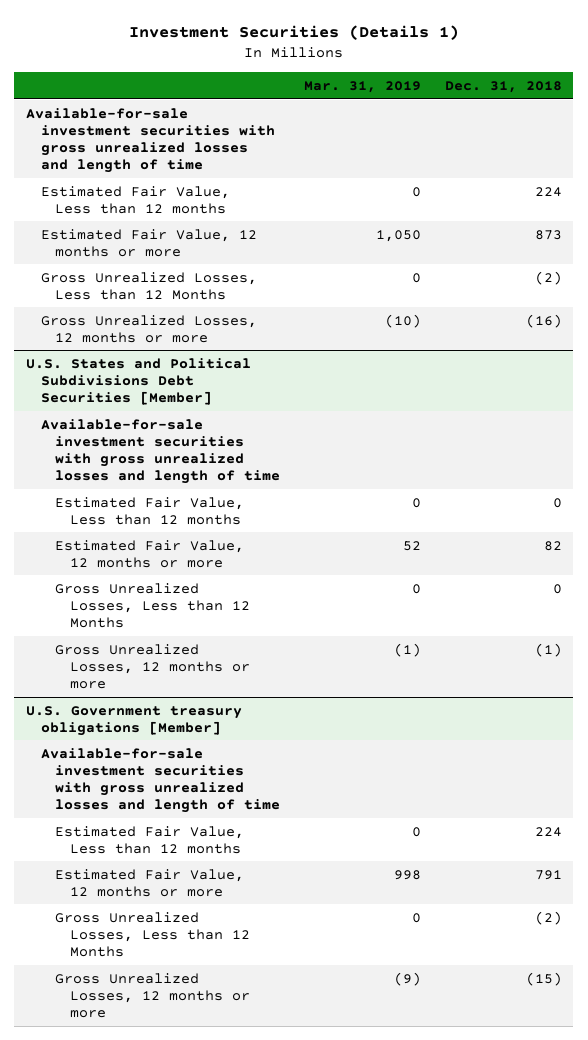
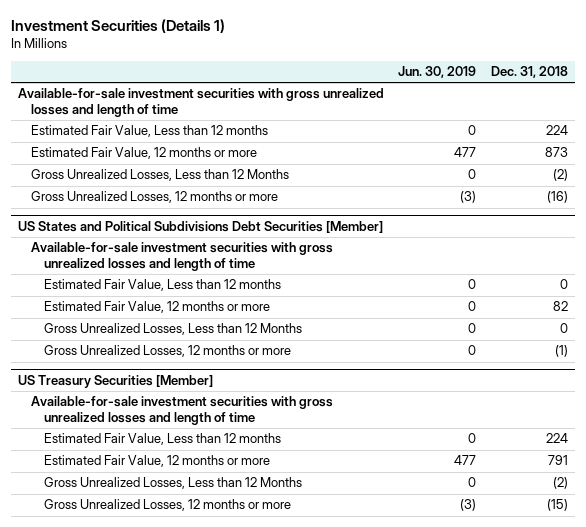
[304,80,422,93] Mar. 31, 2019 -> none
none -> [398,66,477,79] Jun. 30, 2019
[26,357,252,405] U.S. States and Political Subdivisions Debt Securities [Member] -> [17,221,383,234] US States and Political Subdivisions Debt Securities [Member]
[26,705,243,736] U.S. Government treasury obligations [Member] -> [17,375,213,389] US Treasury Securities [Member]

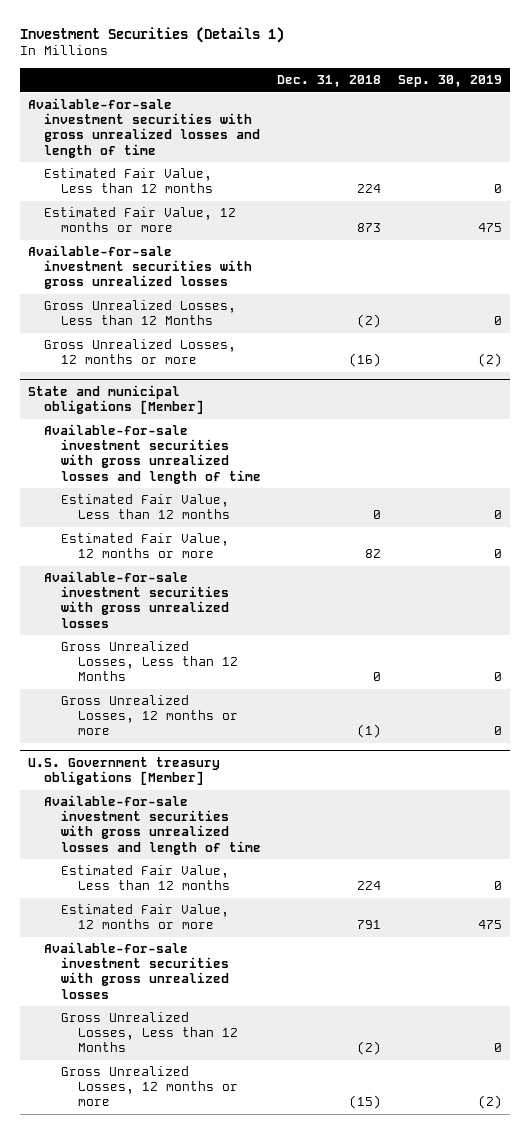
[398,66,477,79] Jun. 30, 2019 -> none
none -> [397,74,502,87] Sep. 30, 2019
none -> [27,245,253,290] Available-for-sale investment securities with gross unrealized losses
[17,221,383,234] US States and Political Subdivisions Debt Securities [Member] -> [27,384,205,414] State and municipal obligations [Member]
none -> [44,571,230,628] Available-for-sale investment securities with gross unrealized losses
[17,375,213,389] US Treasury Securities [Member] -> [27,756,220,785] U.S. Government treasury obligations [Member]
none -> [44,942,230,999] Available-for-sale investment securities with gross unrealized losses

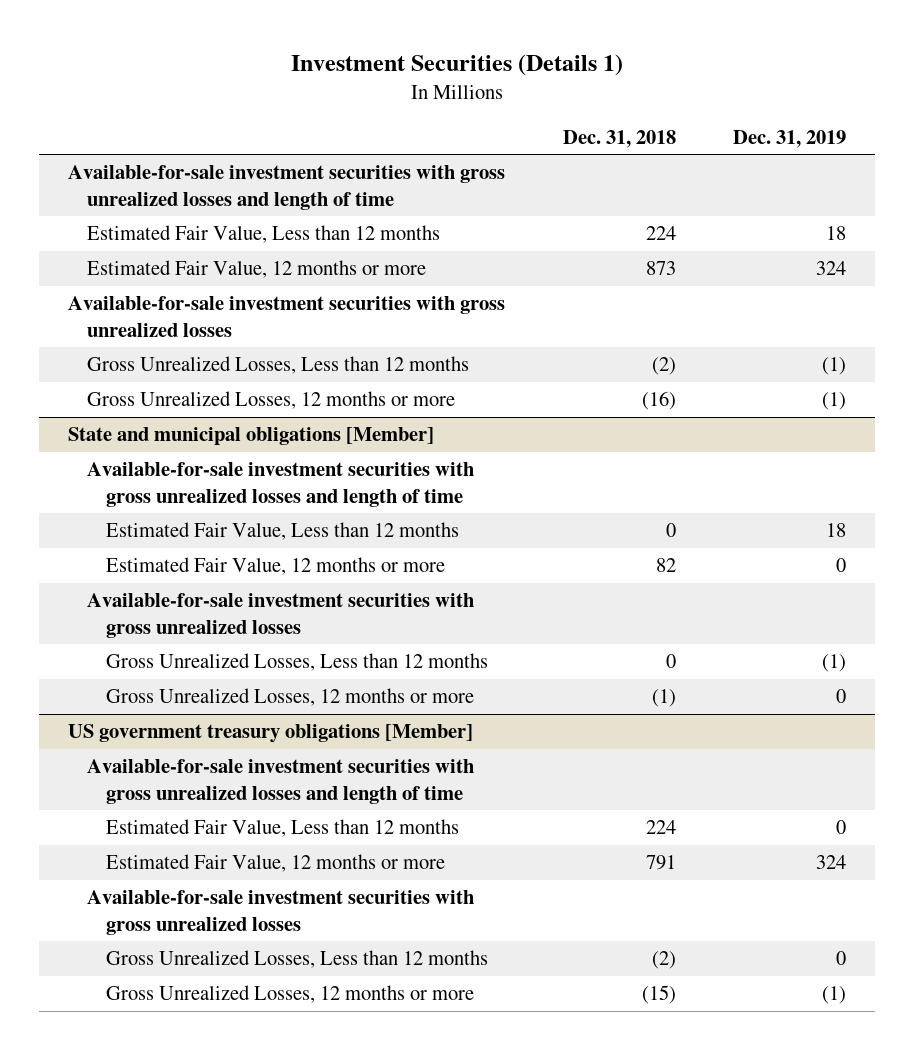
[397,74,502,87] Sep. 30, 2019 -> none
none -> [733,129,847,148] Dec. 31, 2019
[44,300,237,326] Gross Unrealized Losses, Less than 12 Months -> [86,356,469,375] Gross Unrealized Losses, Less than 12 months
[61,641,239,682] Gross Unrealized Losses, Less than 12 Months -> [105,653,488,672] Gross Unrealized Losses, Less than 12 months
[27,756,220,785] U.S. Government treasury obligations [Member] -> [67,724,473,744] US government treasury obligations [Member]
[61,1012,239,1053] Gross Unrealized Losses, Less than 12 Months -> [105,950,488,969] Gross Unrealized Losses, Less than 12 months

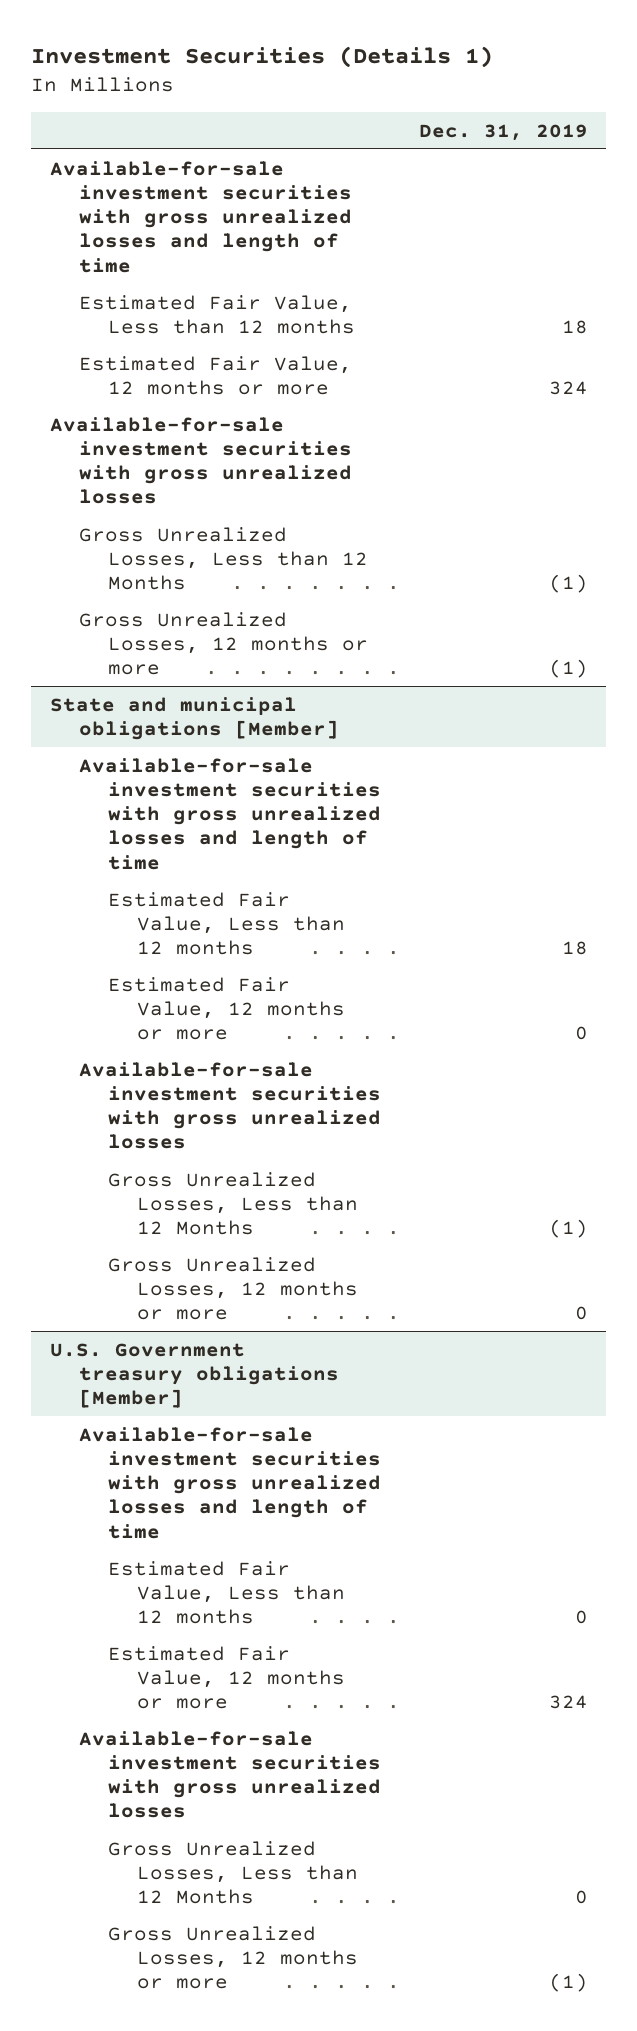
[562,129,676,148] Dec. 31, 2018 -> none
[86,356,469,375] Gross Unrealized Losses, Less than 12 months -> [78,526,369,591] Gross Unrealized Losses, Less than 12 Months
[105,653,488,672] Gross Unrealized Losses, Less than 12 months -> [108,1171,359,1236] Gross Unrealized Losses, Less than 12 Months
[67,724,473,744] US government treasury obligations [Member] -> [49,1342,339,1409] U.S. Government treasury obligations [Member]
[105,950,488,969] Gross Unrealized Losses, Less than 12 months -> [108,1840,359,1905] Gross Unrealized Losses, Less than 12 Months

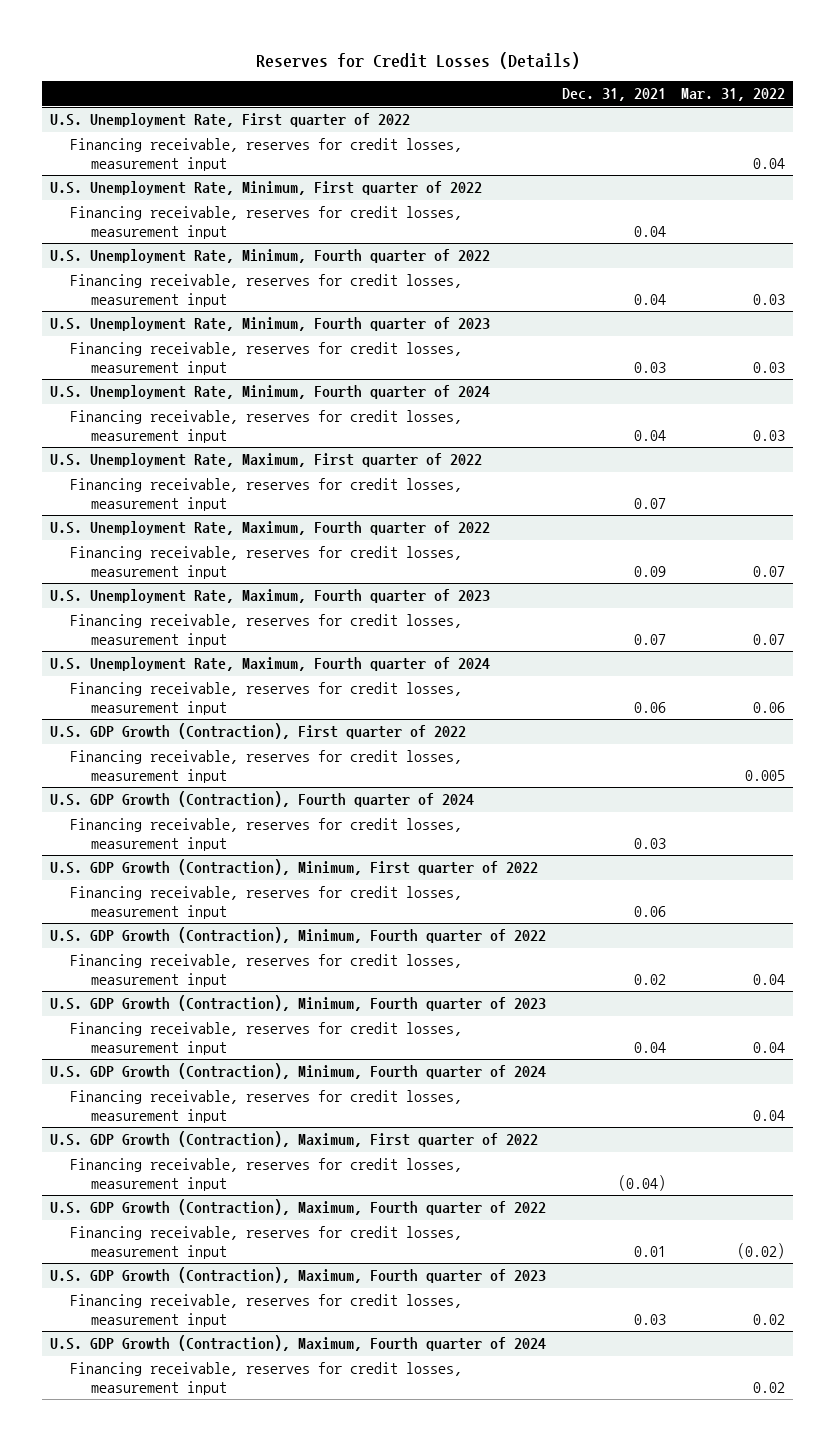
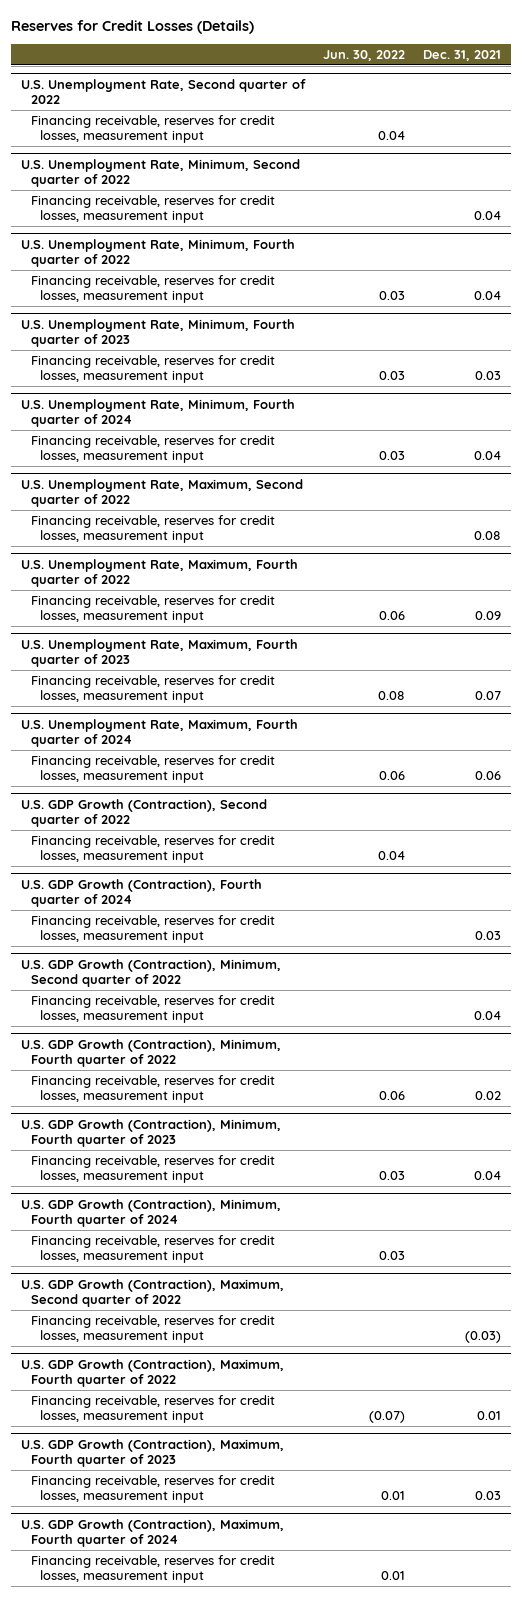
[681,88,786,102] Mar. 31, 2022 -> none
none -> [323,50,406,62] Jun. 30, 2022
[49,113,410,128] U.S. Unemployment Rate, First quarter of 2022 -> [20,78,306,104] U.S. Unemployment Rate, Second quarter of 2022
[49,181,482,196] U.S. Unemployment Rate, Minimum, First quarter of 2022 -> [20,158,300,187] U.S. Unemployment Rate, Minimum, Second quarter of 2022
[49,453,482,468] U.S. Unemployment Rate, Maximum, First quarter of 2022 -> [20,478,303,507] U.S. Unemployment Rate, Maximum, Second quarter of 2022
[633,497,666,509] 0.07 -> [474,531,502,541] 0.08
[49,723,466,740] U.S. GDP Growth (Contraction), First quarter of 2022 -> [20,798,267,827] U.S. GDP Growth (Contraction), Second quarter of 2022
[49,859,538,876] U.S. GDP Growth (Contraction), Minimum, First quarter of 2022 -> [20,958,281,987] U.S. GDP Growth (Contraction), Minimum, Second quarter of 2022
[633,905,666,917] 0.06 -> [474,1011,502,1021] 0.04
[49,1131,538,1148] U.S. GDP Growth (Contraction), Maximum, First quarter of 2022 -> [20,1278,284,1307] U.S. GDP Growth (Contraction), Maximum, Second quarter of 2022
[617,1174,666,1191] (0.04) -> [465,1331,502,1344] (0.03)

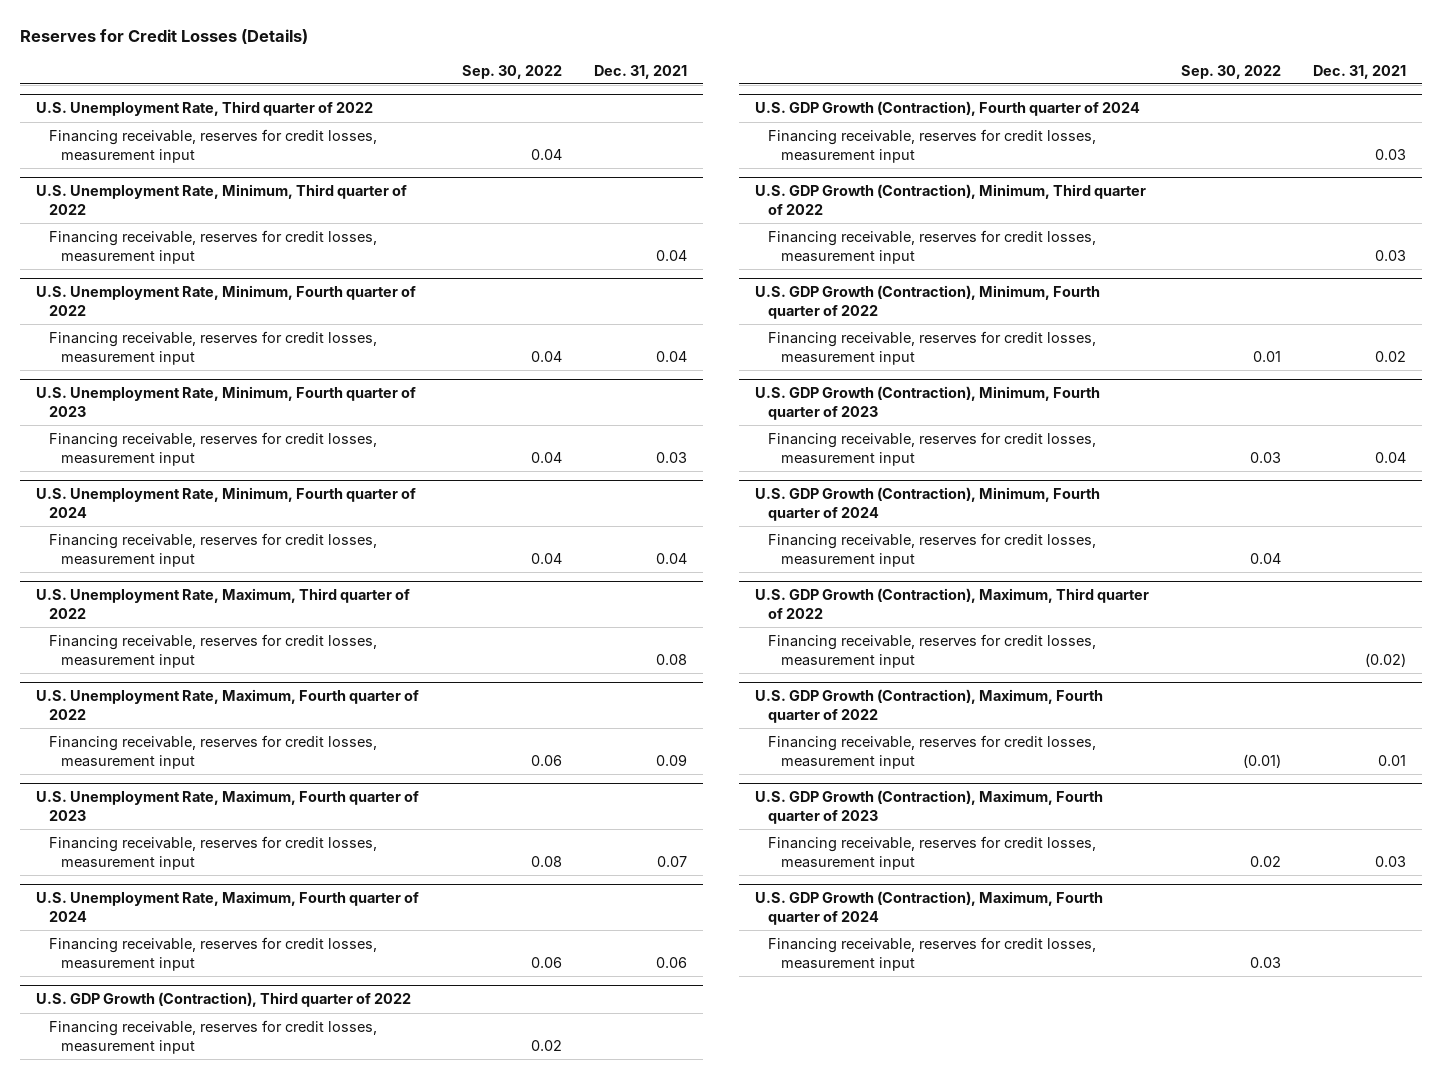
[323,50,406,62] Jun. 30, 2022 -> none
none -> [461,64,562,79] Sep. 30, 2022
[20,78,306,104] U.S. Unemployment Rate, Second quarter of 2022 -> [35,101,373,117] U.S. Unemployment Rate, Third quarter of 2022
[20,158,300,187] U.S. Unemployment Rate, Minimum, Second quarter of 2022 -> [35,184,407,215] U.S. Unemployment Rate, Minimum, Third quarter of 2022
[20,478,303,507] U.S. Unemployment Rate, Maximum, Second quarter of 2022 -> [35,588,410,619] U.S. Unemployment Rate, Maximum, Third quarter of 2022
[20,798,267,827] U.S. GDP Growth (Contraction), Second quarter of 2022 -> [35,992,411,1008] U.S. GDP Growth (Contraction), Third quarter of 2022
[20,958,281,987] U.S. GDP Growth (Contraction), Minimum, Second quarter of 2022 -> [755,184,1147,215] U.S. GDP Growth (Contraction), Minimum, Third quarter of 2022
[474,1011,502,1021] 0.04 -> [1375,249,1407,261] 0.03
[20,1278,284,1307] U.S. GDP Growth (Contraction), Maximum, Second quarter of 2022 -> [755,588,1150,619] U.S. GDP Growth (Contraction), Maximum, Third quarter of 2022
[465,1331,502,1344] (0.03) -> [1365,652,1407,667] (0.02)

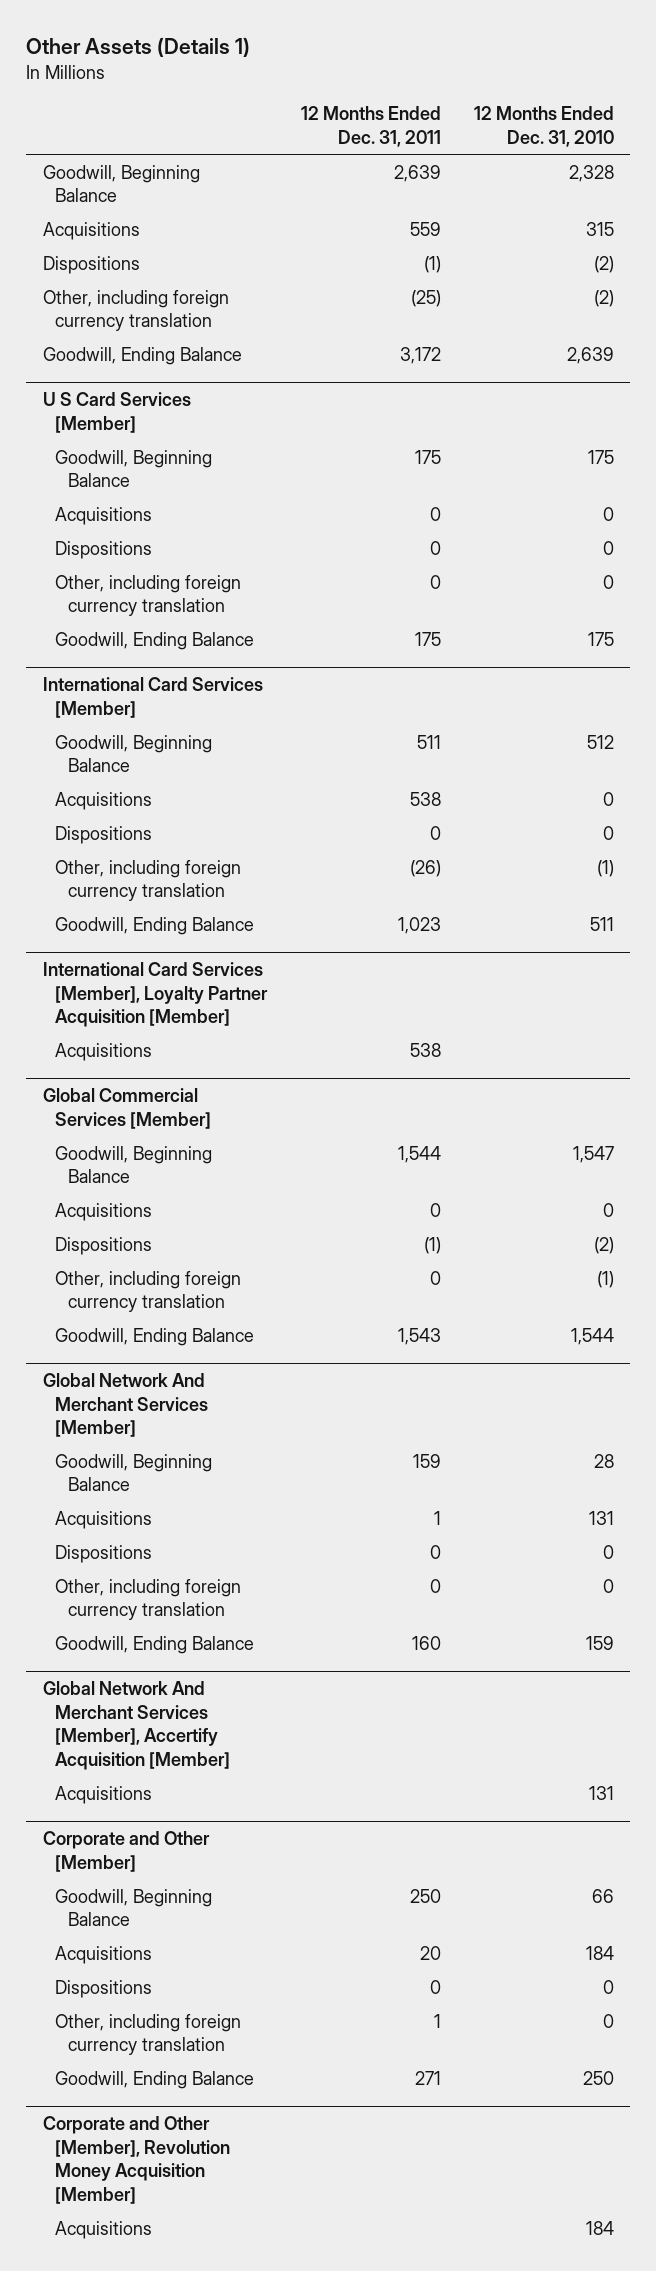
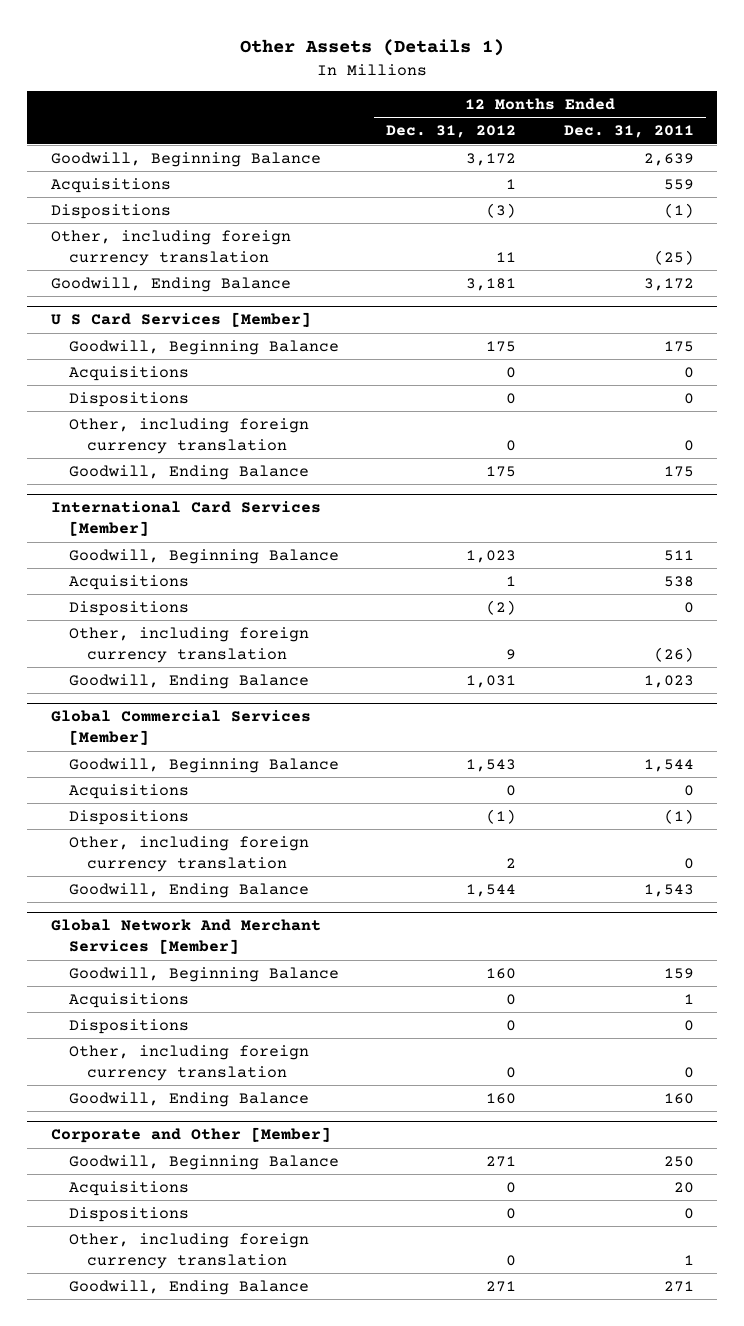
[473,106,614,147] 12 Months Ended Dec. 31, 2010 -> none
none -> [386,125,517,139] Dec. 31, 2012
[42,962,269,1028] International Card Services [Member], Loyalty Partner Acquisition [Member] -> none
[55,1042,153,1061] Acquisitions -> none
[42,1681,231,1770] Global Network And Merchant Services [Member], Accertify Acquisition [Member] -> none
[55,1785,153,1804] Acquisitions -> none
[42,2116,231,2204] Corporate and Other [Member], Revolution Money Acquisition [Member] -> none
[55,2220,153,2239] Acquisitions -> none

